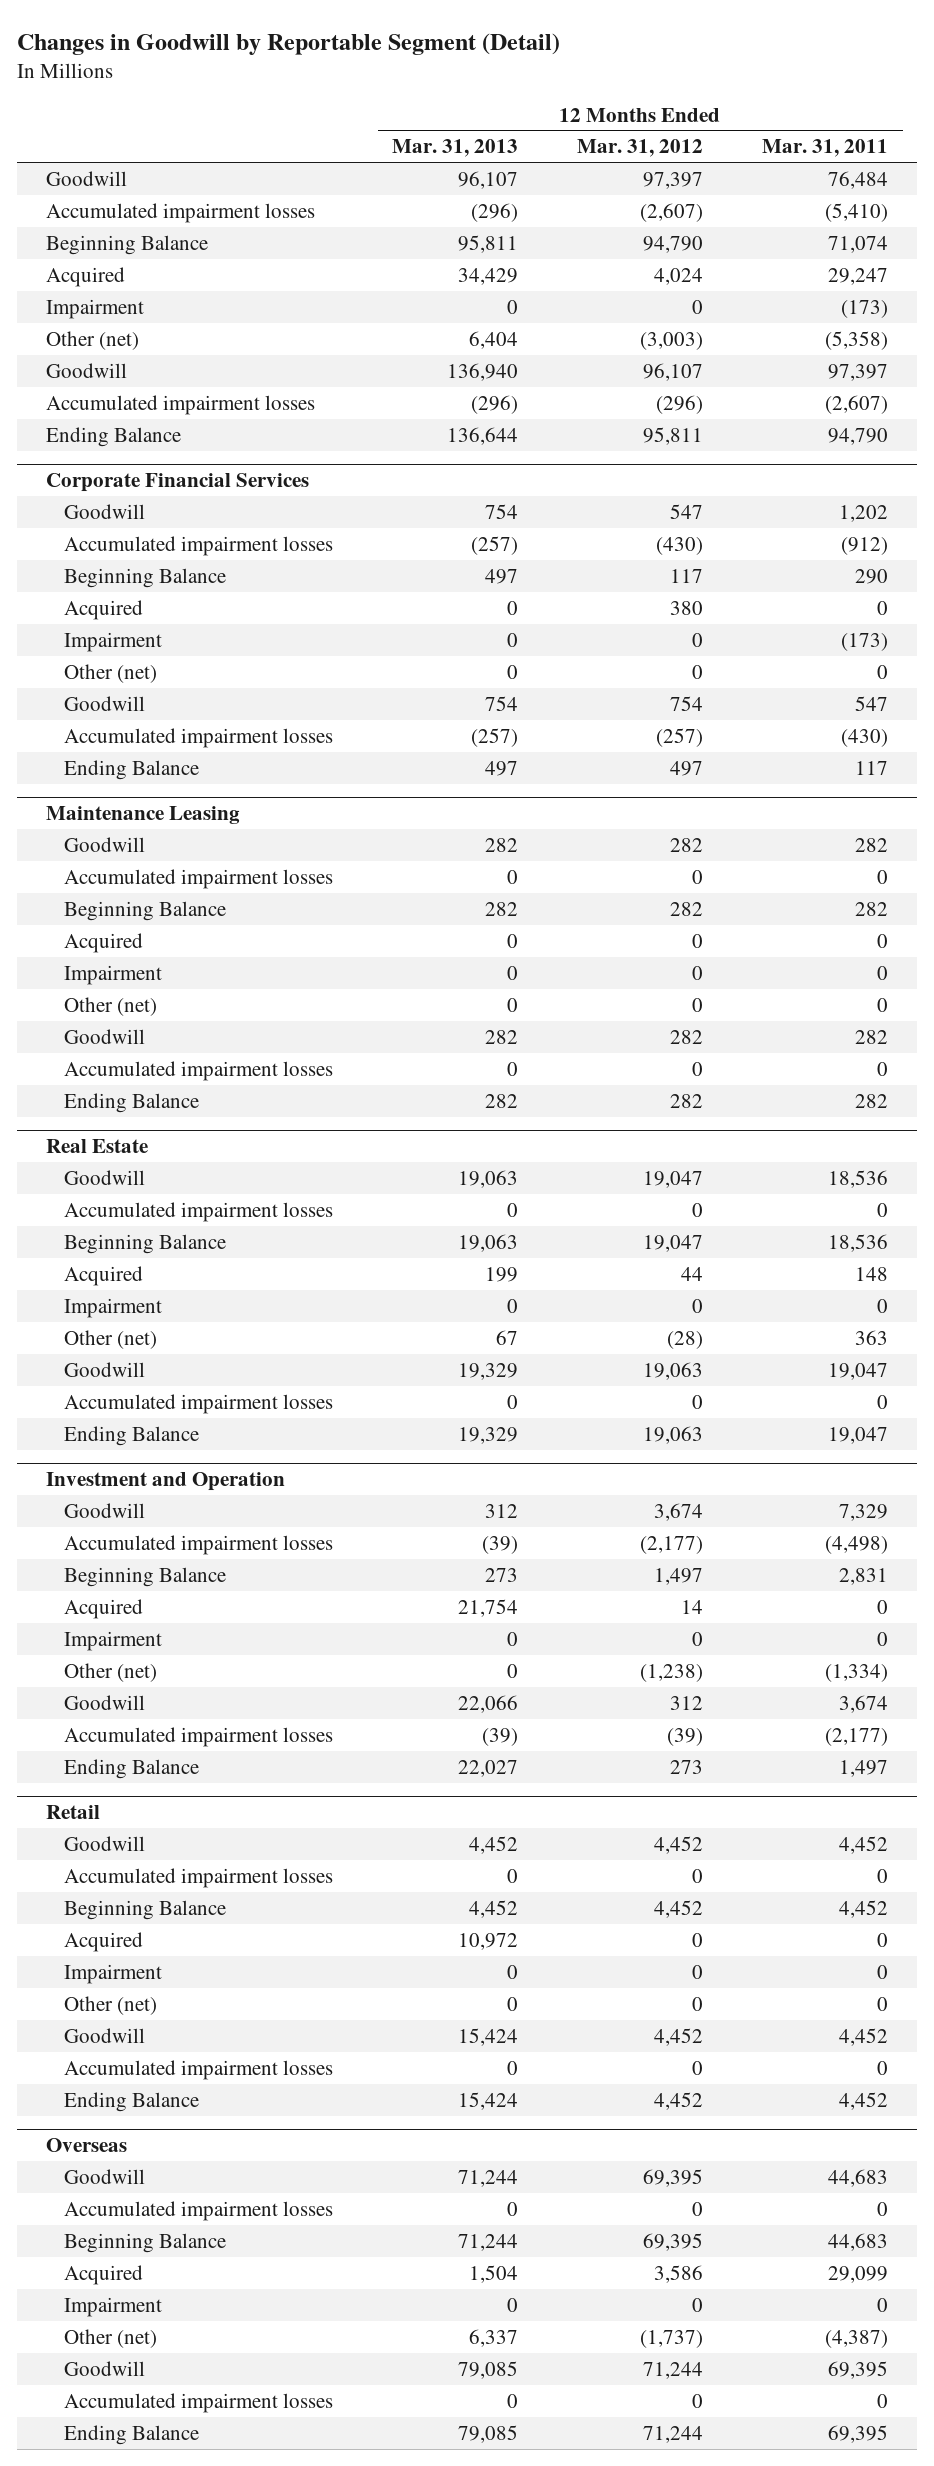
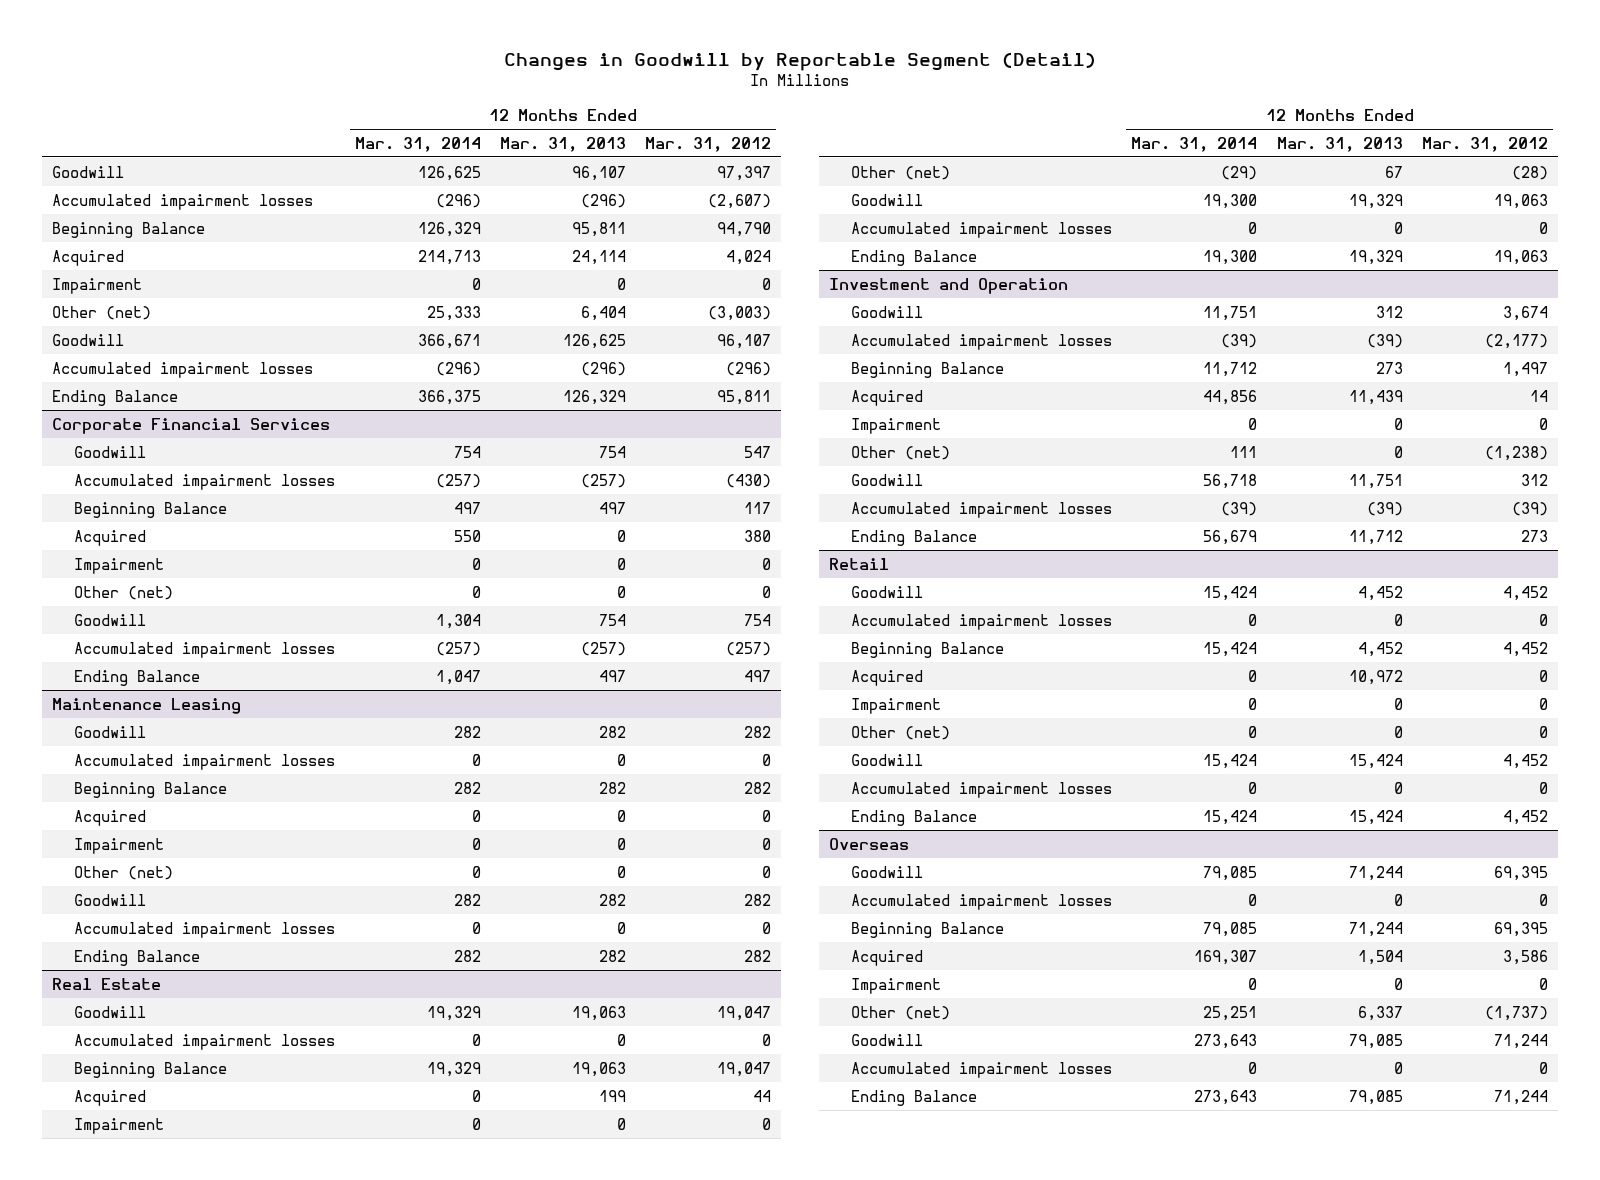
[761,139,888,158] Mar. 31, 2011 -> none
none -> [354,136,481,152] Mar. 31, 2014
[458,267,519,285] 34,429 -> [571,249,626,265] 24,114
[447,362,519,381] 136,940 -> [562,333,626,349] 126,625
[447,426,519,445] 136,644 -> [562,389,626,405] 126,329
[458,1598,519,1617] 21,754 -> [1348,389,1403,405] 11,439
[458,1694,519,1713] 22,066 -> [1348,473,1403,489] 11,751
[458,1759,519,1777] 22,027 -> [1348,529,1403,545] 11,712

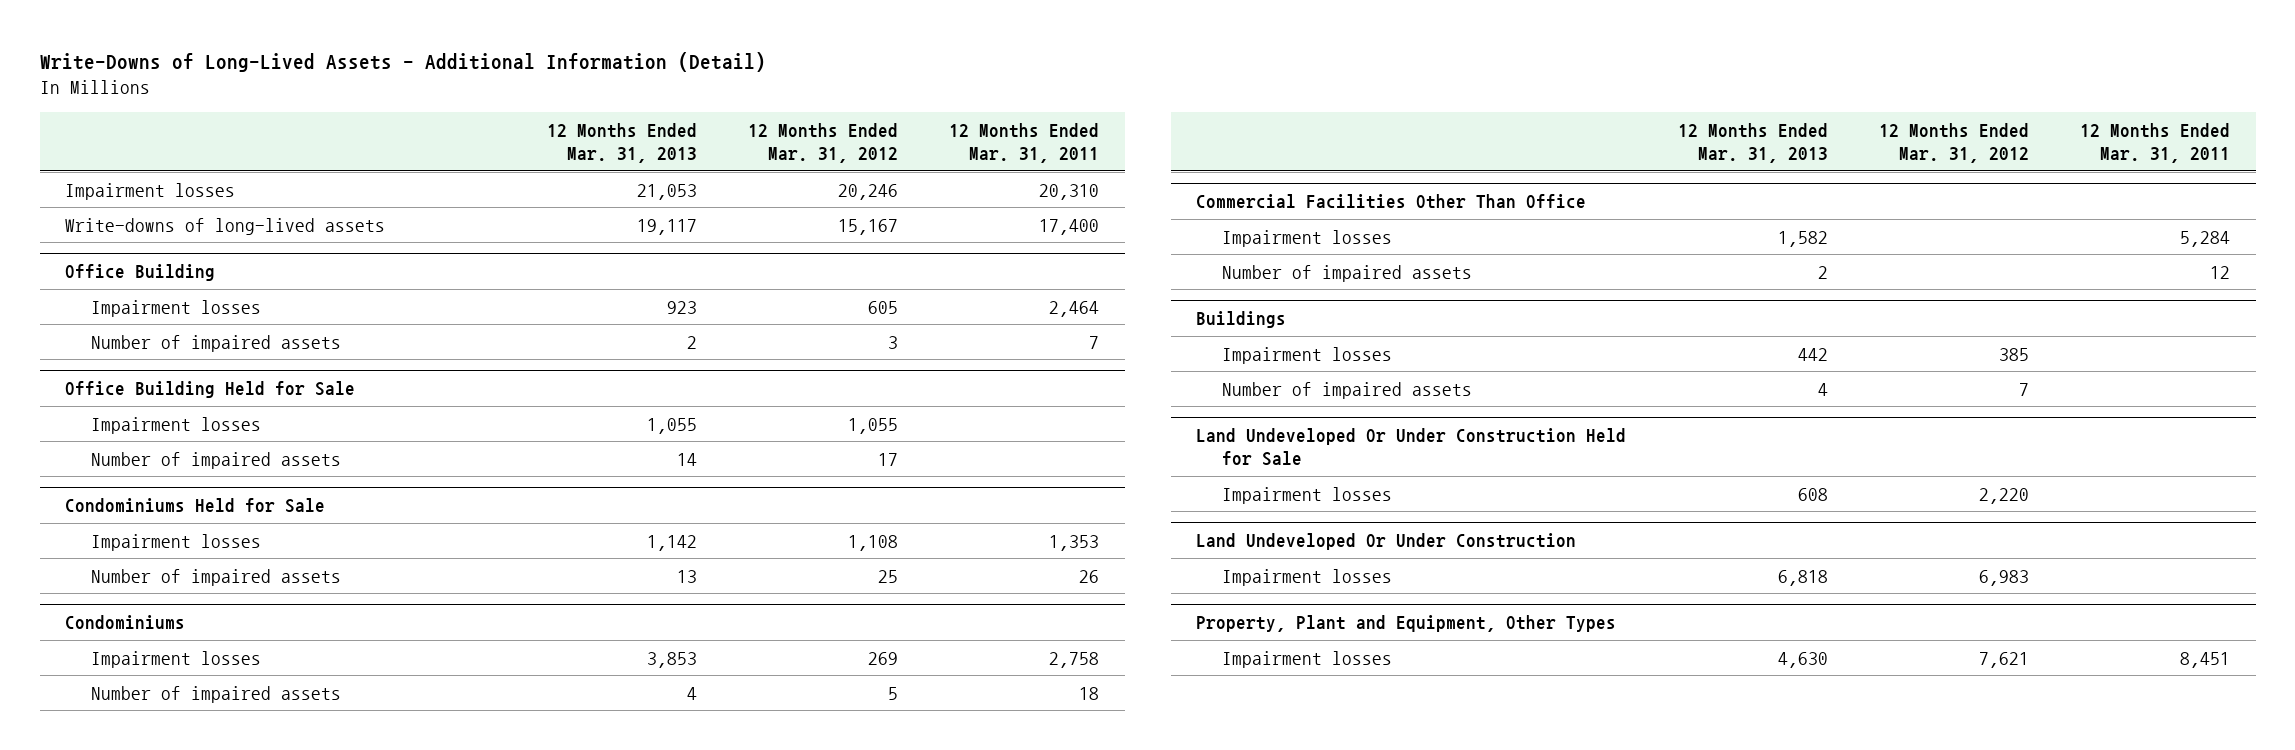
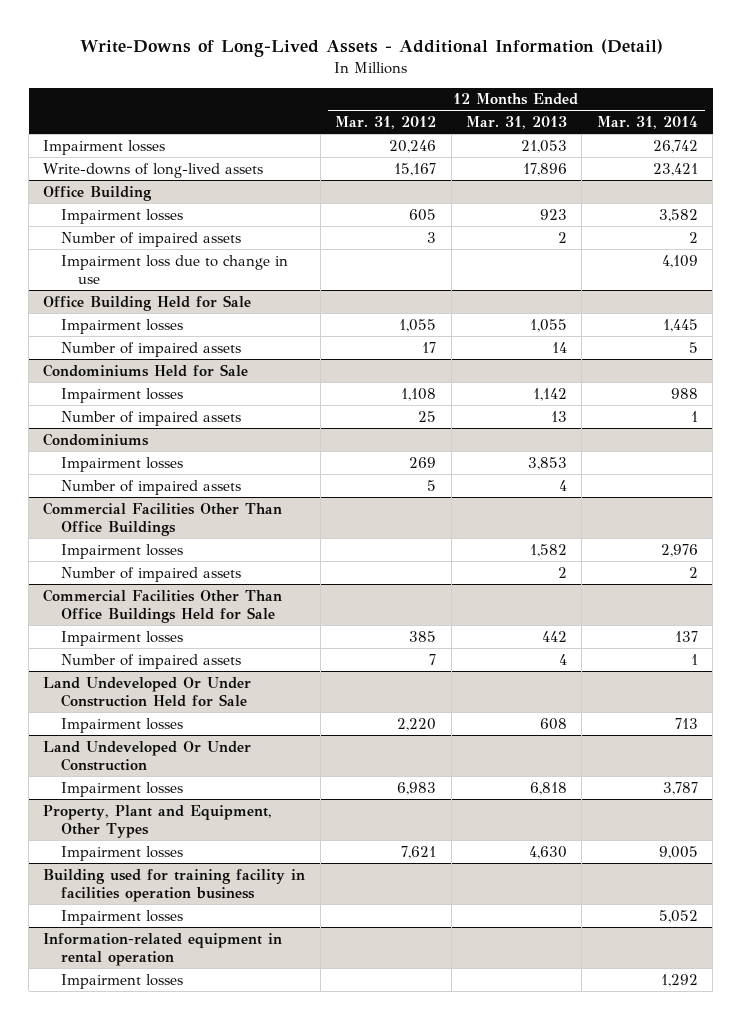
[949,122,1100,163] 12 Months Ended Mar. 31, 2011 -> none
none -> [596,116,698,130] Mar. 31, 2014
[636,218,697,235] 19,117 -> [522,162,567,176] 17,896
none -> [60,254,288,284] Impairment loss due to change in use
[1196,194,1587,210] Commercial Facilities Other Than Office -> [43,501,283,536] Commercial Facilities Other Than Office Buildings
[1196,311,1287,329] Buildings -> none
none -> [43,588,283,623] Commercial Facilities Other Than Office Buildings Held for Sale
none -> [43,868,306,902] Building used for training facility in facilities operation business
none -> [60,909,183,925] Impairment losses
none -> [43,932,283,966] Information-related equipment in rental operation
none -> [60,973,183,989] Impairment losses

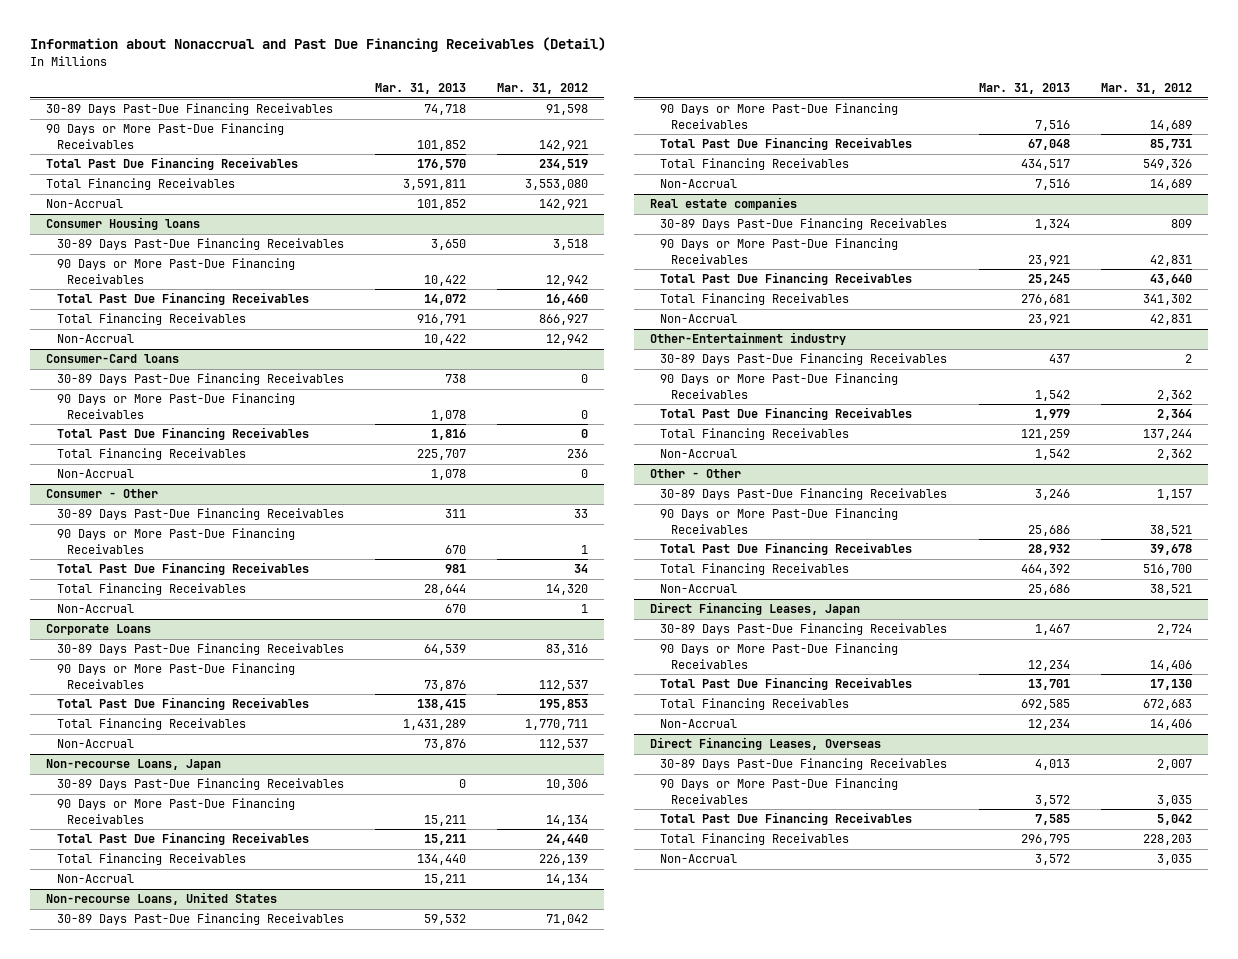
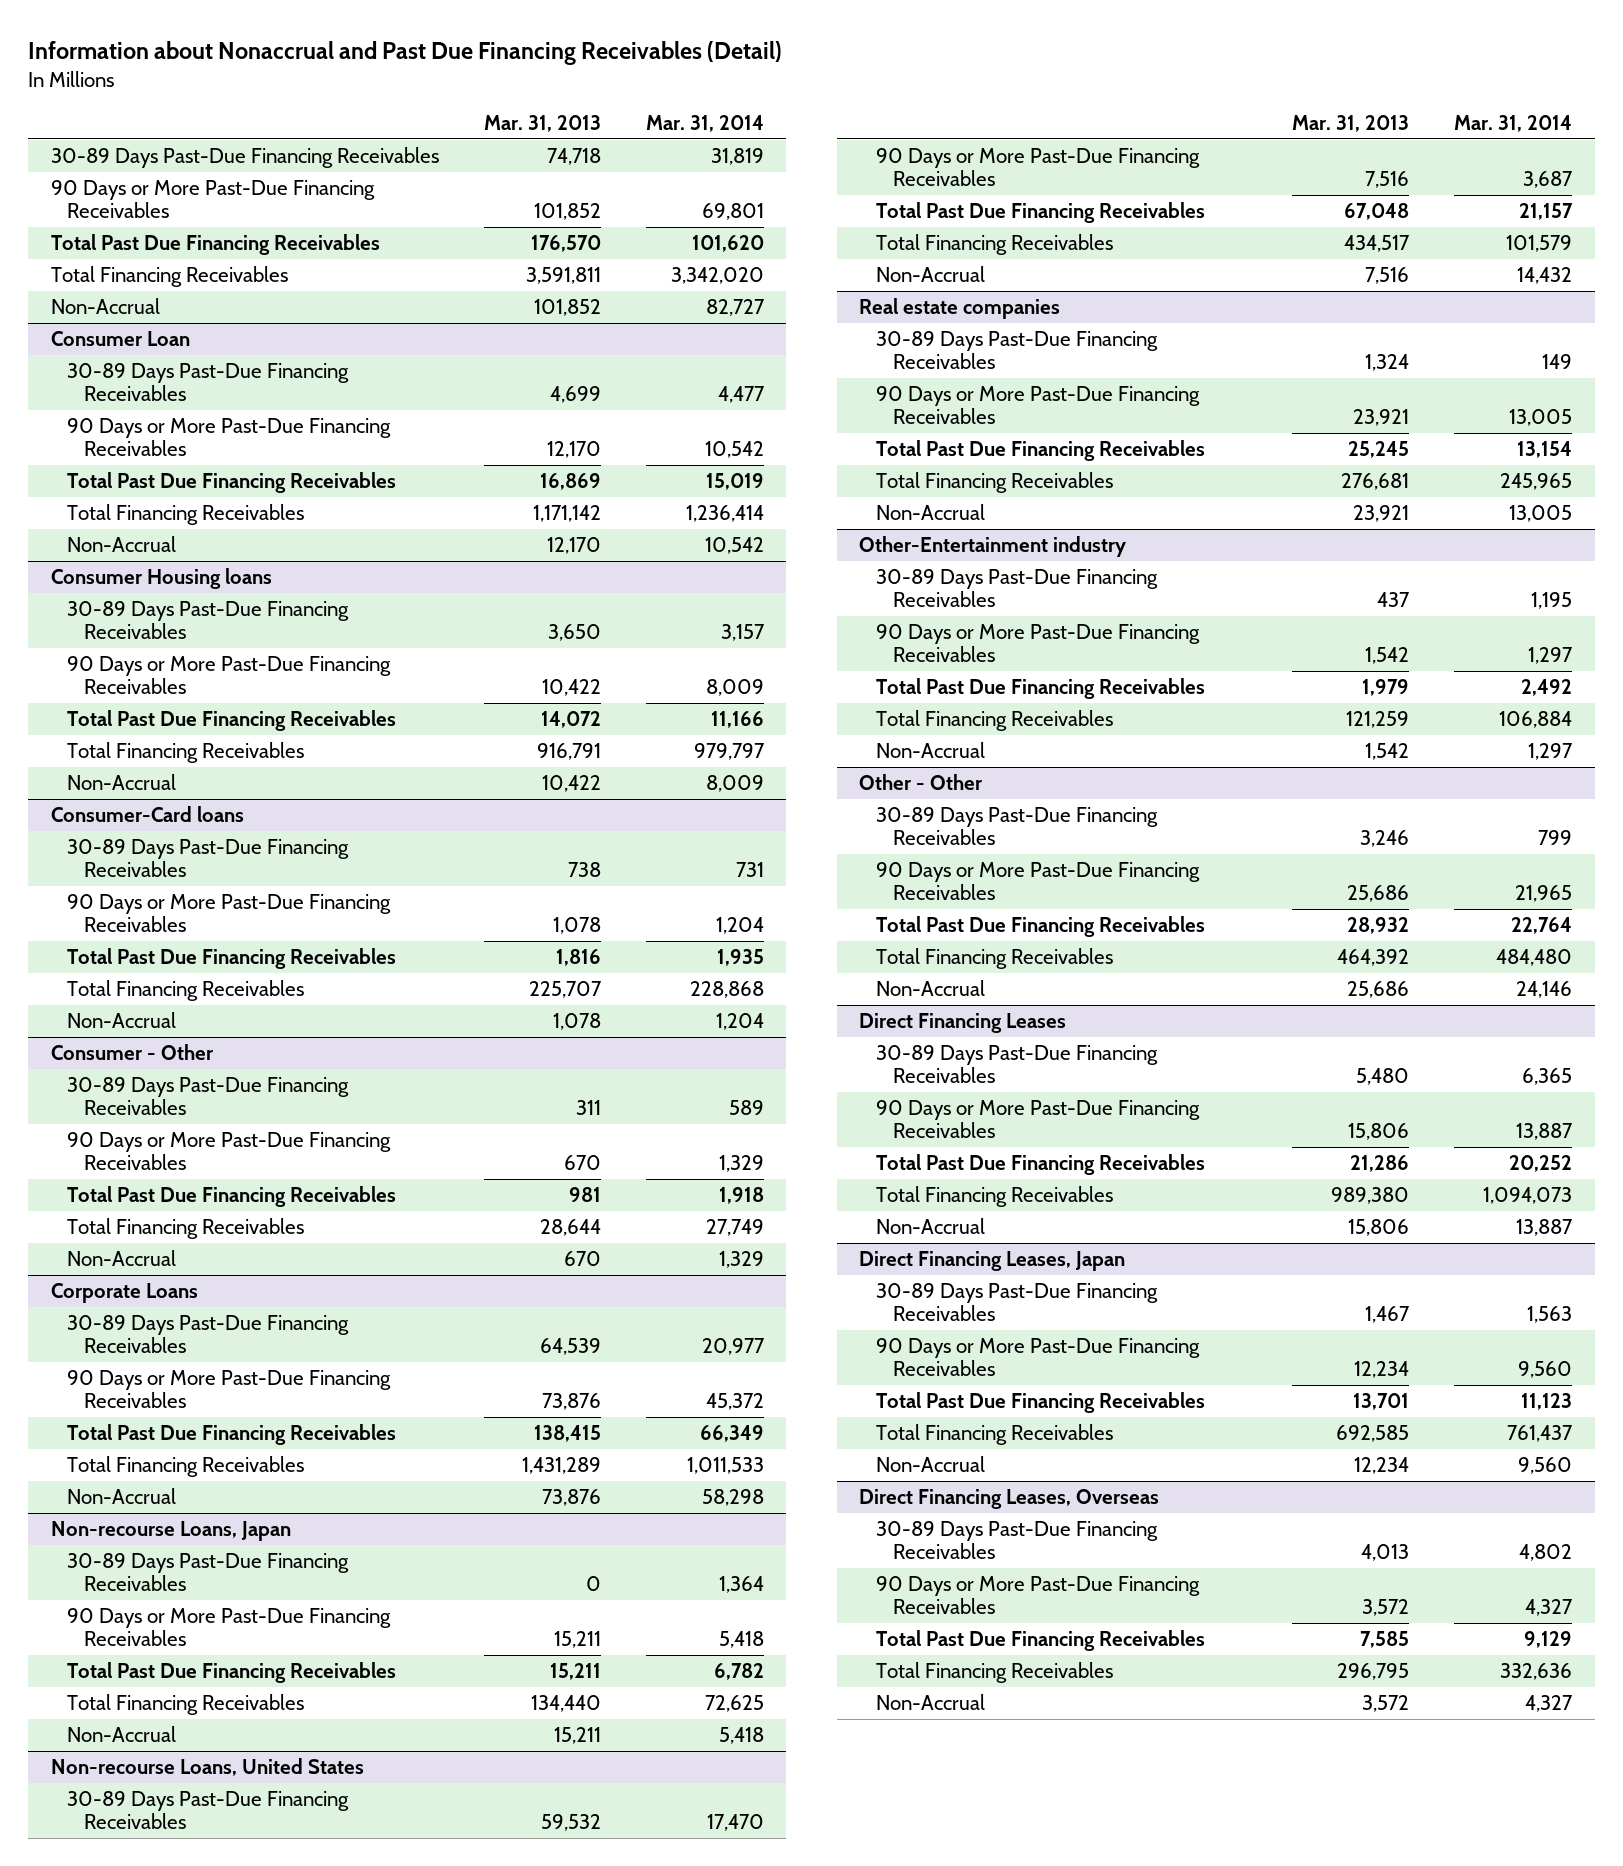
[497,83,589,95] Mar. 31, 2012 -> none
none -> [645,115,764,133] Mar. 31, 2014
none -> [50,331,190,347] Consumer Loan
none -> [67,363,350,402] 30-89 Days Past-Due Financing Receivables
none -> [67,418,392,457] 90 Days or More Past-Due Financing Receivables
none -> [67,472,397,494] Total Past Due Financing Receivables
none -> [67,504,305,526] Total Financing Receivables
none -> [67,536,177,553] Non-Accrual
none -> [859,1013,1067,1034] Direct Financing Leases
none -> [876,1045,1159,1084] 30-89 Days Past-Due Financing Receivables
none -> [876,1100,1201,1139] 90 Days or More Past-Due Financing Receivables
none -> [876,1154,1206,1176] Total Past Due Financing Receivables
none -> [876,1186,1114,1208] Total Financing Receivables
none -> [876,1218,986,1235] Non-Accrual

